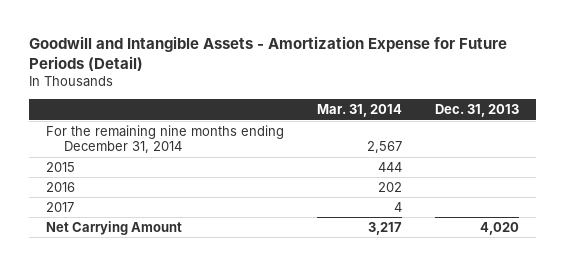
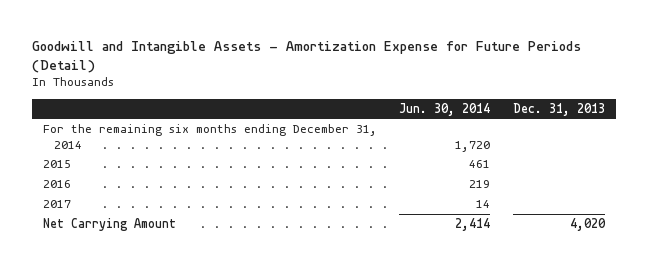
[316,104,402,118] Mar. 31, 2014 -> none
none -> [399,102,491,116] Jun. 30, 2014
[45,124,284,154] For the remaining nine months ending December 31, 2014 -> [42,124,377,149] For the remaining six months ending December 31, 2014

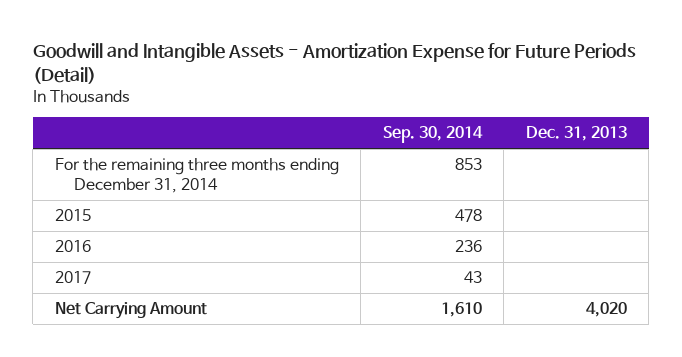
[399,102,491,116] Jun. 30, 2014 -> none
none -> [382,126,483,144] Sep. 30, 2014
[42,124,377,149] For the remaining six months ending December 31, 2014 -> [54,158,339,193] For the remaining three months ending December 31, 2014

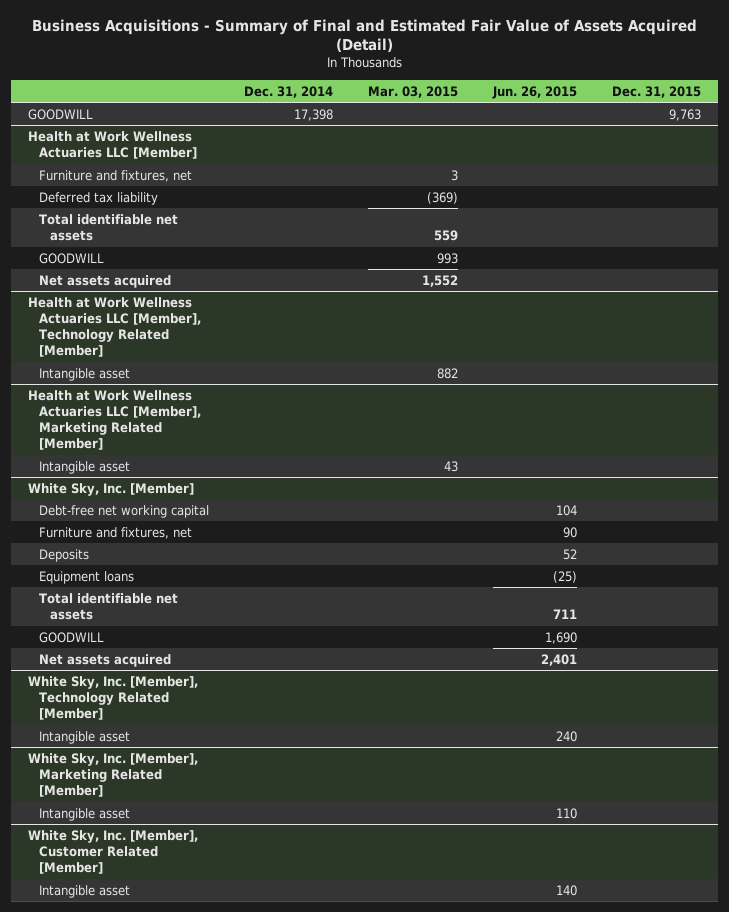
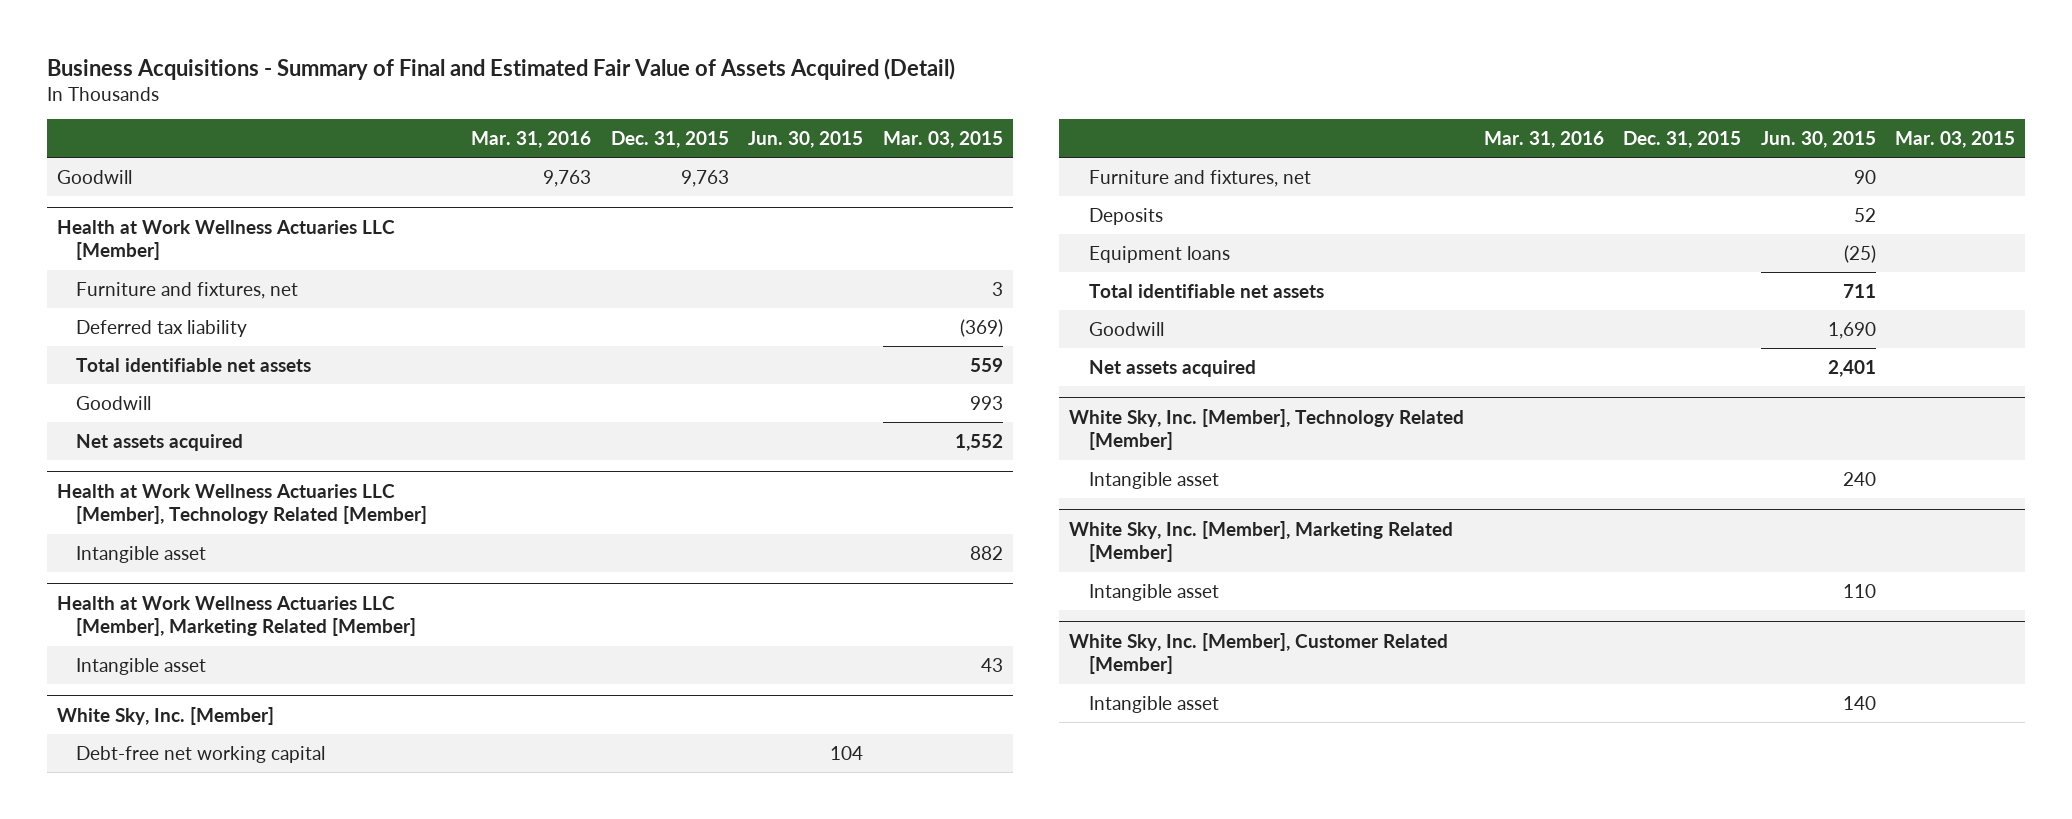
[243,85,333,98] Dec. 31, 2014 -> none
[491,85,577,99] Jun. 26, 2015 -> none
none -> [471,130,592,148] Mar. 31, 2016
none -> [748,130,864,148] Jun. 30, 2015
[28,108,94,120] GOODWILL -> [56,169,132,184] Goodwill
[38,252,104,264] GOODWILL -> [76,395,152,410] Goodwill
[38,631,104,643] GOODWILL -> [1088,321,1164,336] Goodwill

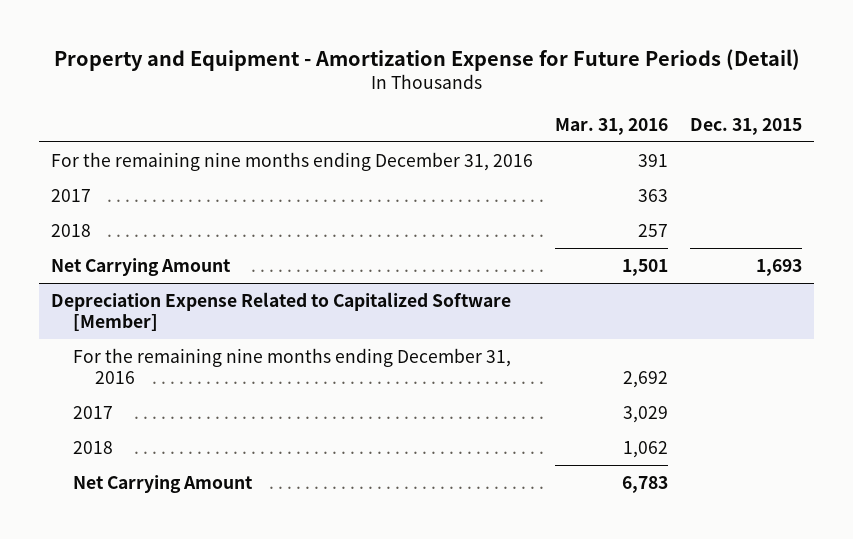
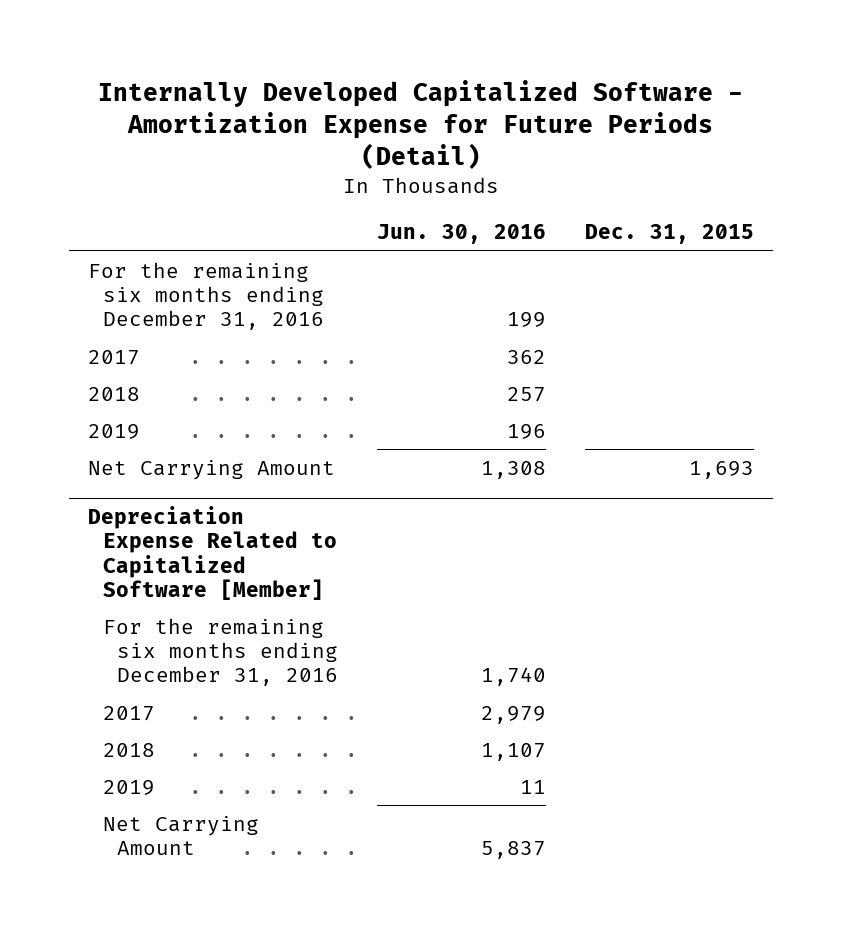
[53,49,800,72] Property and Equipment - Amortization Expense for Future Periods (Detail) -> [97,79,743,169] Internally Developed Capitalized Software - Amortization Expense for Future Periods (Detail)
[555,117,669,135] Mar. 31, 2016 -> none
none -> [377,224,547,245] Jun. 30, 2016
[50,151,533,171] For the remaining nine months ending December 31, 2016 -> [88,261,324,331] For the remaining six months ending December 31, 2016
none -> [88,423,141,439] 2019
[72,347,511,385] For the remaining nine months ending December 31, 2016 -> [102,617,339,687] For the remaining six months ending December 31, 2016
none -> [102,779,155,795] 2019

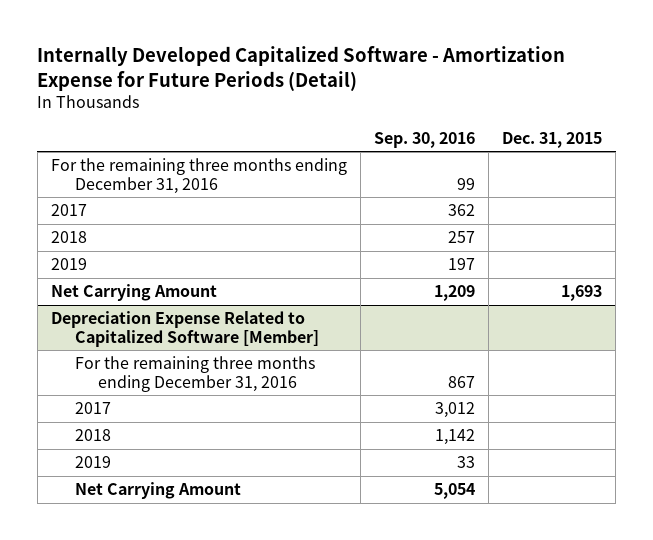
[377,224,547,245] Jun. 30, 2016 -> none
none -> [374,131,476,148] Sep. 30, 2016
[88,261,324,331] For the remaining six months ending December 31, 2016 -> [50,158,347,194] For the remaining three months ending December 31, 2016
[102,617,339,687] For the remaining six months ending December 31, 2016 -> [74,356,315,392] For the remaining three months ending December 31, 2016

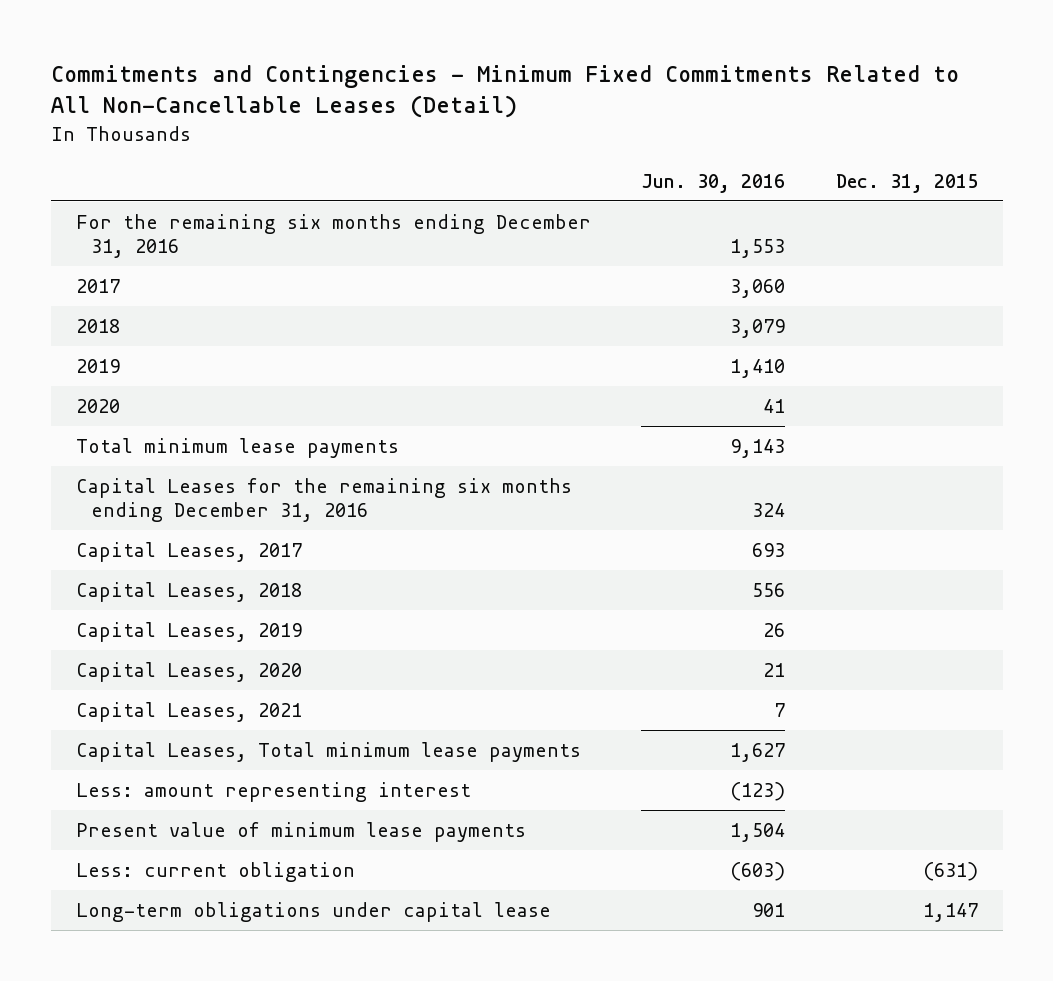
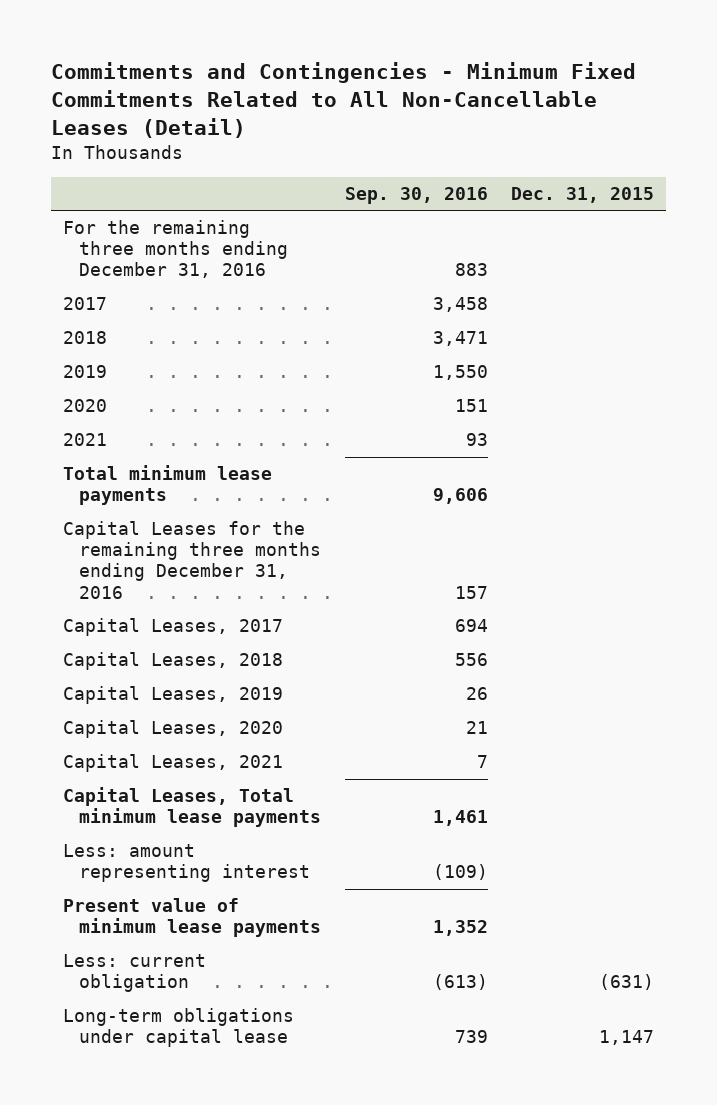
[641,173,786,193] Jun. 30, 2016 -> none
none -> [344,186,488,204] Sep. 30, 2016
[75,214,591,259] For the remaining six months ending December 31, 2016 -> [63,220,289,279] For the remaining three months ending December 31, 2016
none -> [63,433,108,447] 2021
[75,478,572,523] Capital Leases for the remaining six months ending December 31, 2016 -> [63,521,322,599] Capital Leases for the remaining three months ending December 31, 2016

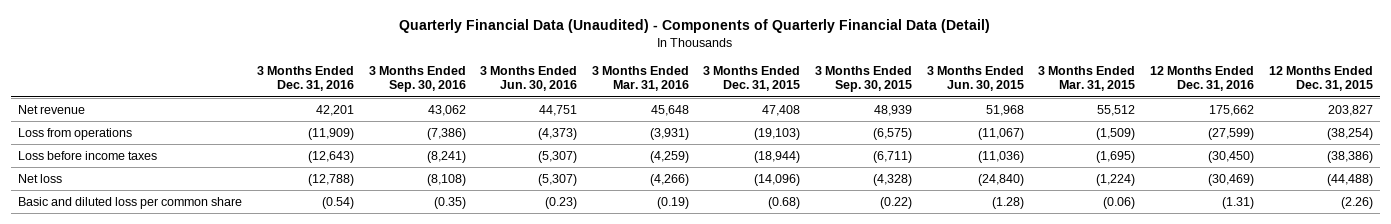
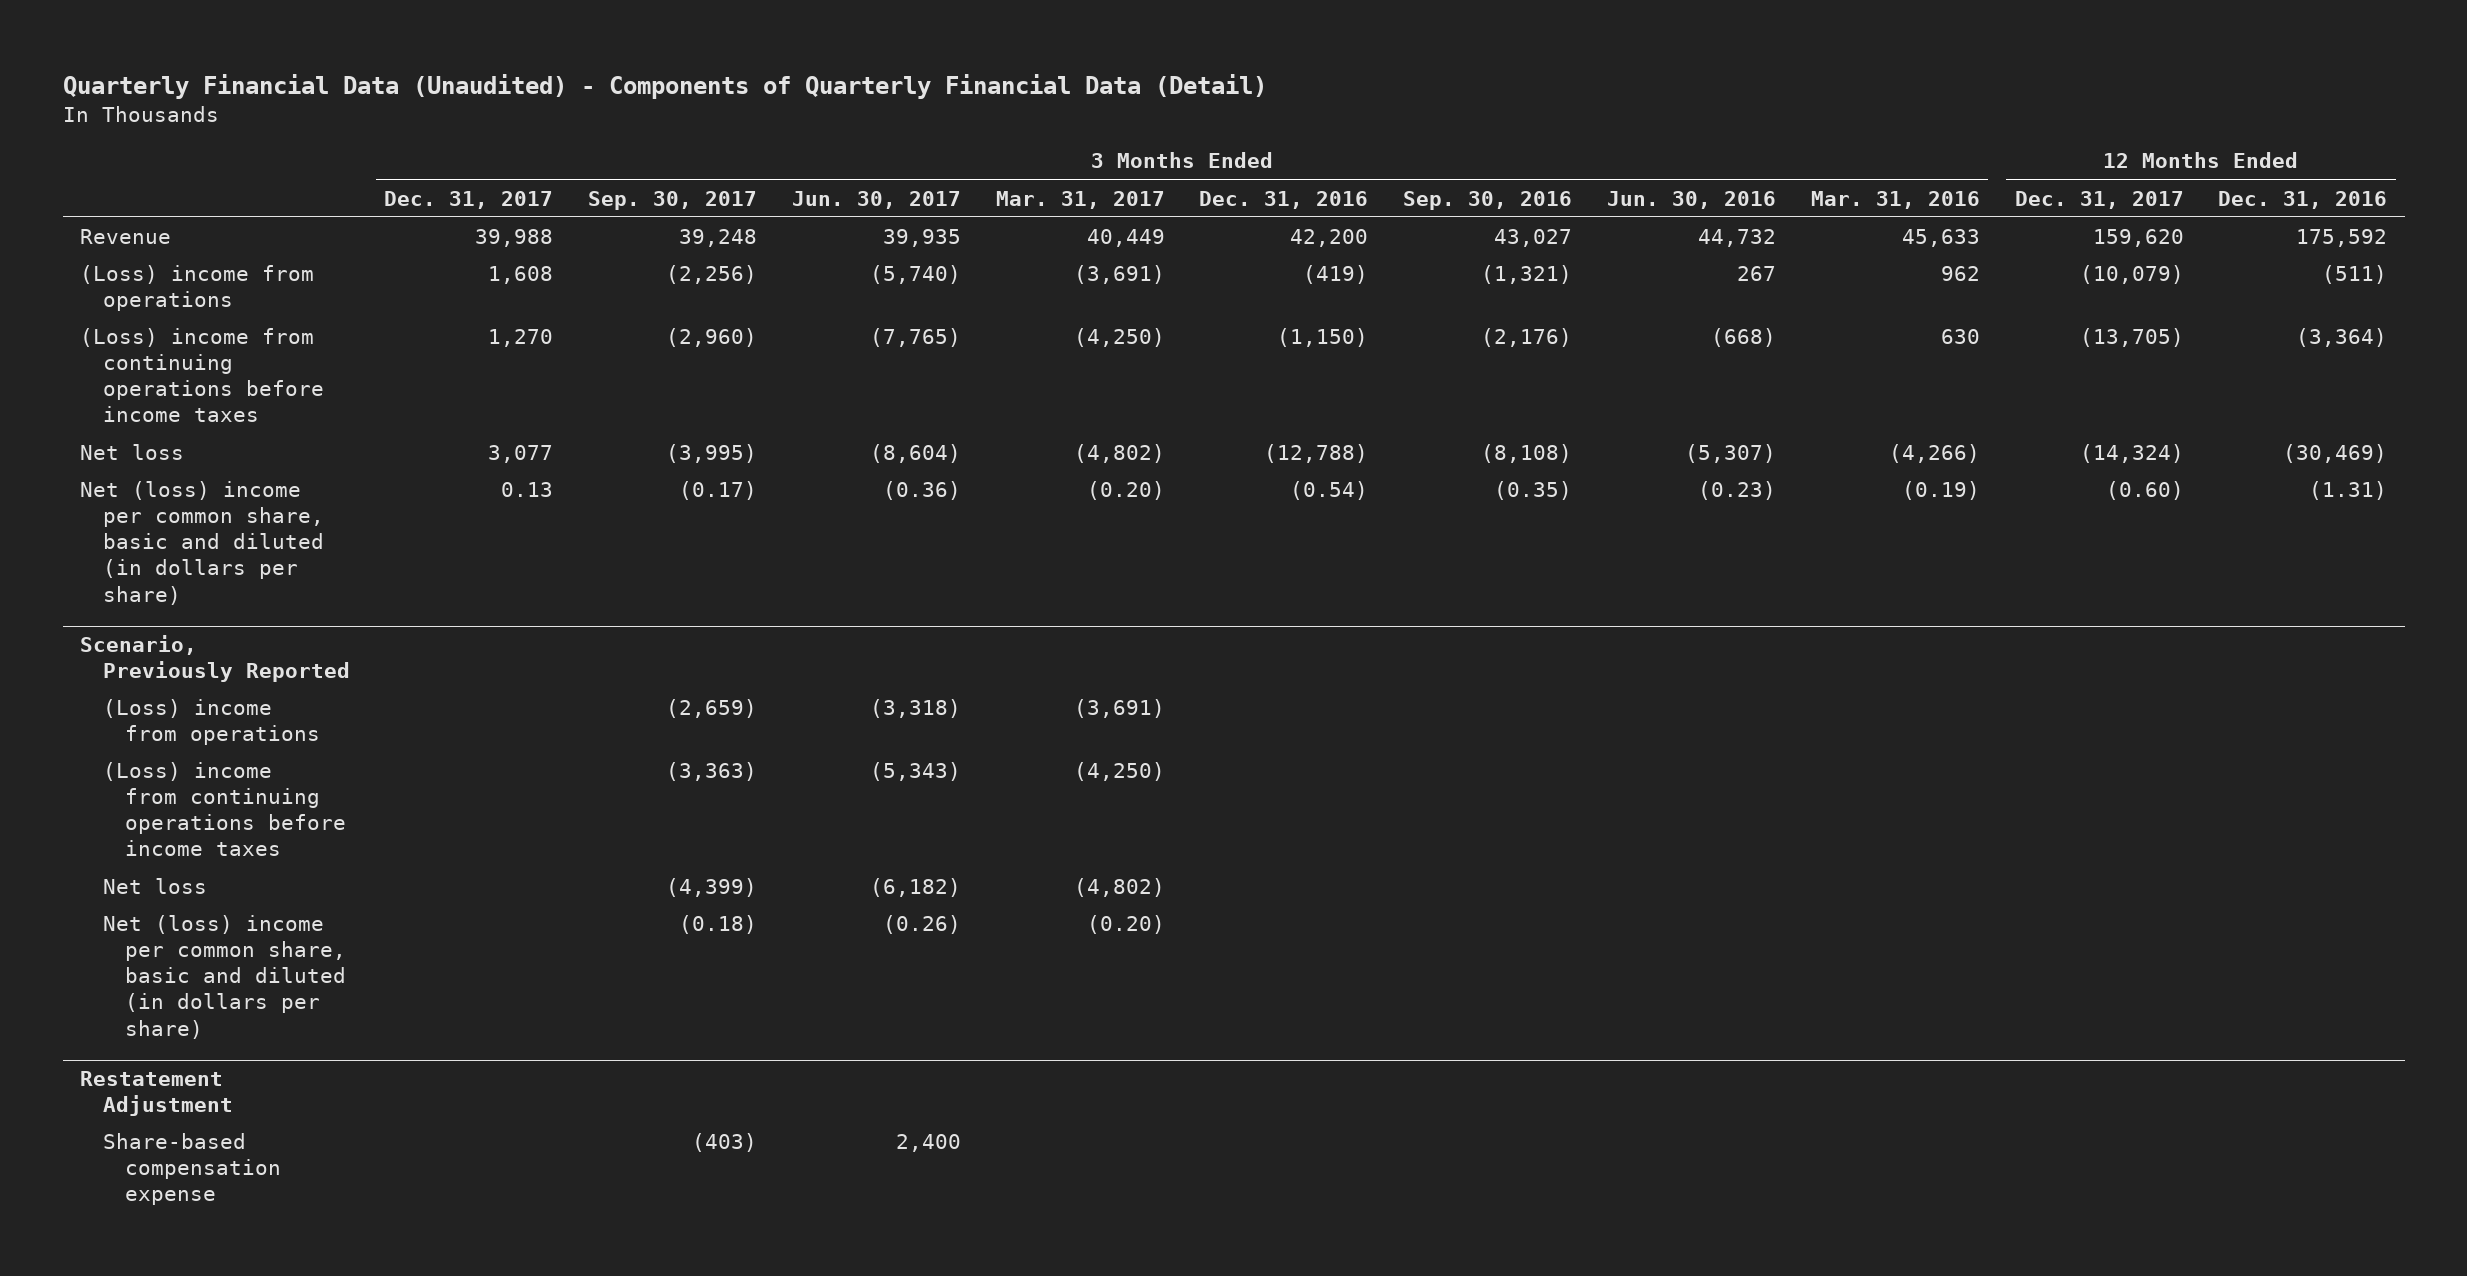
[703,65,801,92] 3 Months Ended Dec. 31, 2015 -> none
[815,65,913,93] 3 Months Ended Sep. 30, 2015 -> none
[926,65,1024,92] 3 Months Ended Jun. 30, 2015 -> none
[1038,65,1136,92] 3 Months Ended Mar. 31, 2015 -> none
[1268,65,1373,92] 12 Months Ended Dec. 31, 2015 -> none
none -> [384,190,554,209] Dec. 31, 2017
none -> [588,190,758,210] Sep. 30, 2017
none -> [791,190,961,209] Jun. 30, 2017
none -> [995,190,1165,209] Mar. 31, 2017
none -> [2014,190,2184,209] Dec. 31, 2017
[18,104,86,114] Net revenue -> [80,229,172,245] Revenue
[315,104,354,116] 42,201 -> [1290,229,1369,248] 42,200
[427,104,466,116] 43,062 -> [1494,229,1573,248] 43,027
[539,104,578,116] 44,751 -> [1698,229,1777,248] 44,732
[650,104,689,116] 45,648 -> [1901,229,1980,248] 45,633
[1208,104,1254,116] 175,662 -> [2296,229,2388,248] 175,592
[18,127,133,140] Loss from operations -> [80,265,315,312] (Loss) income from operations
[307,127,354,140] (11,909) -> [1303,265,1369,285] (419)
[426,127,466,140] (7,386) -> [1481,265,1573,285] (1,321)
[538,127,578,140] (4,373) -> [1737,266,1777,282] 267
[649,127,689,140] (3,931) -> [1940,266,1980,282] 962
[1207,127,1254,140] (27,599) -> [2322,265,2388,285] (511)
[18,150,158,160] Loss before income taxes -> [80,328,324,423] (Loss) income from continuing operations before income taxes
[307,150,354,163] (12,643) -> [1277,328,1369,348] (1,150)
[426,150,466,163] (8,241) -> [1481,328,1573,348] (2,176)
[538,150,578,163] (5,307) -> [1711,328,1777,348] (668)
[649,150,689,163] (4,259) -> [1940,329,1980,345] 630
[1207,150,1254,163] (30,450) -> [2296,328,2388,348] (3,364)
[18,196,243,209] Basic and diluted loss per common share -> [80,481,324,605] Net (loss) income per common share, basic and diluted (in dollars per share)
none -> [80,635,350,683] Scenario, Previously Reported
none -> [102,699,321,746] (Loss) income from operations
none -> [102,762,347,857] (Loss) income from continuing operations before income taxes
none -> [102,878,207,895] Net loss
none -> [102,915,347,1039] Net (loss) income per common share, basic and diluted (in dollars per share)
none -> [80,1071,233,1117] Restatement Adjustment
none -> [102,1133,282,1206] Share-based compensation expense

